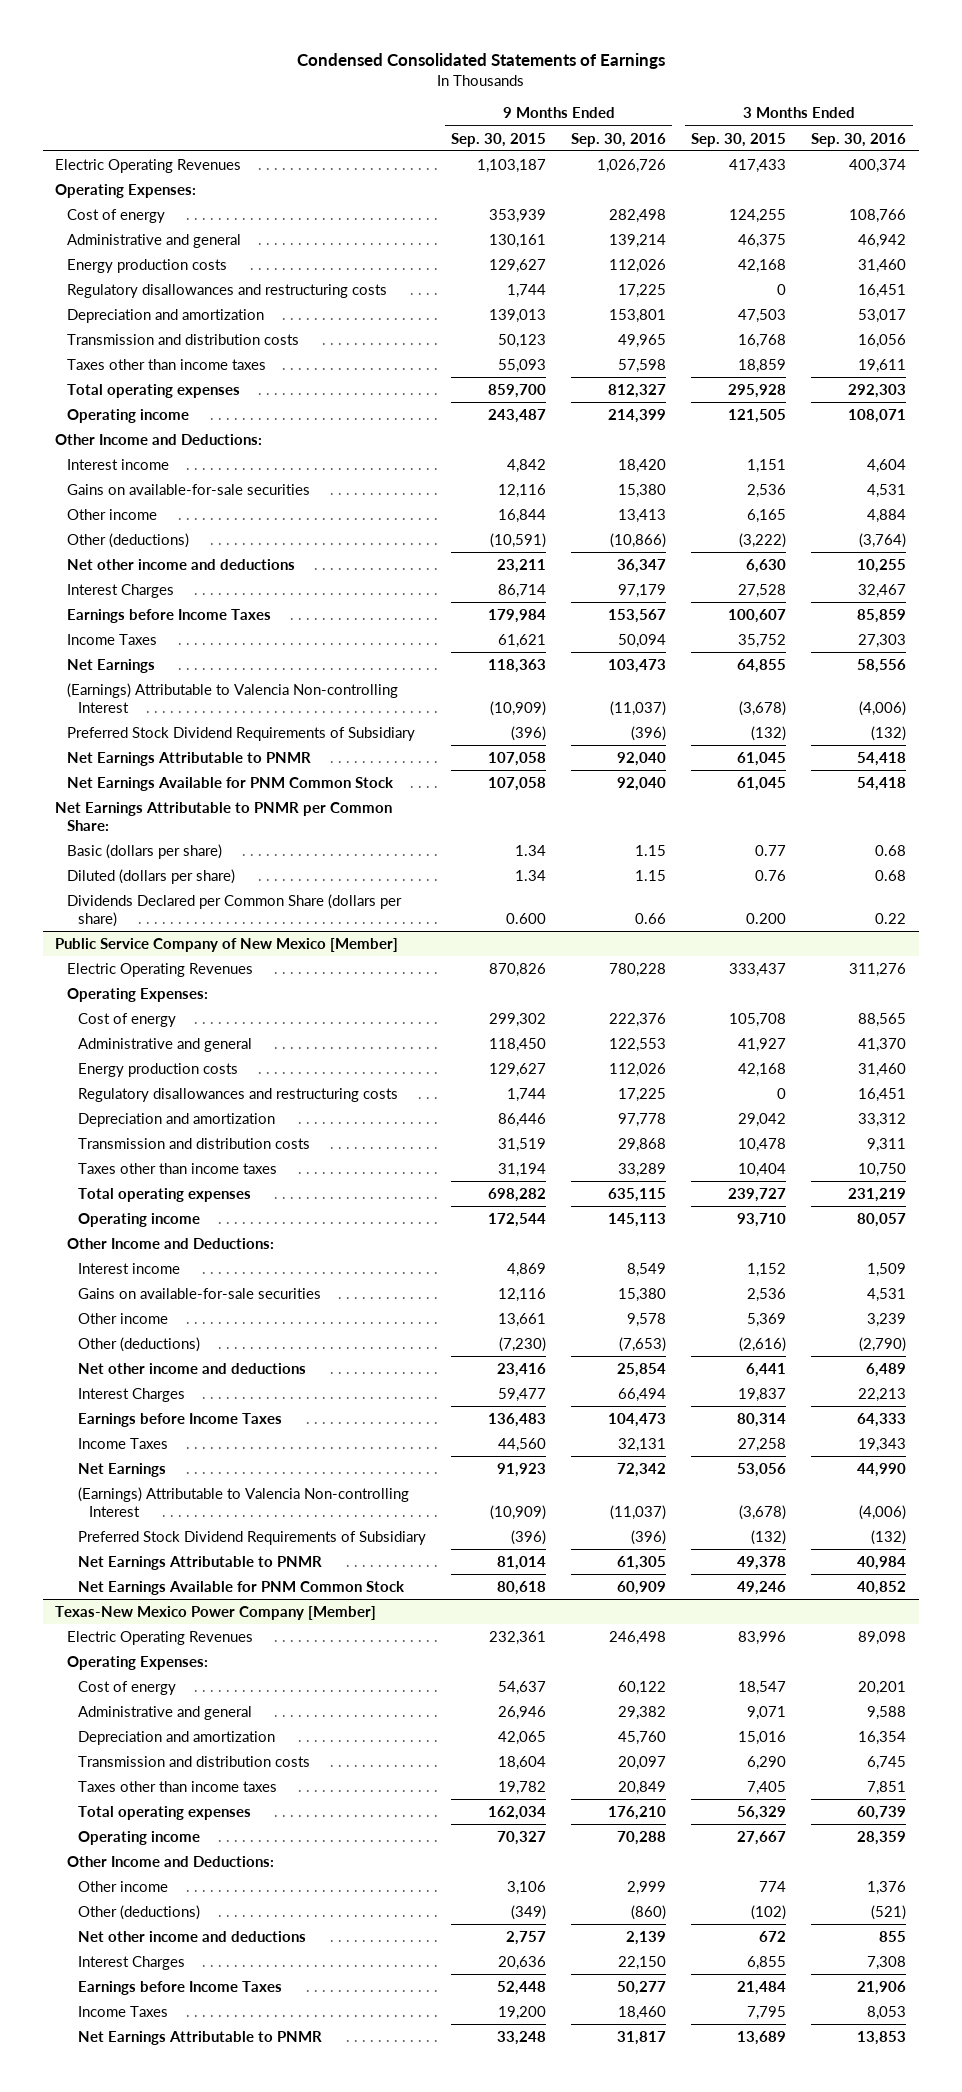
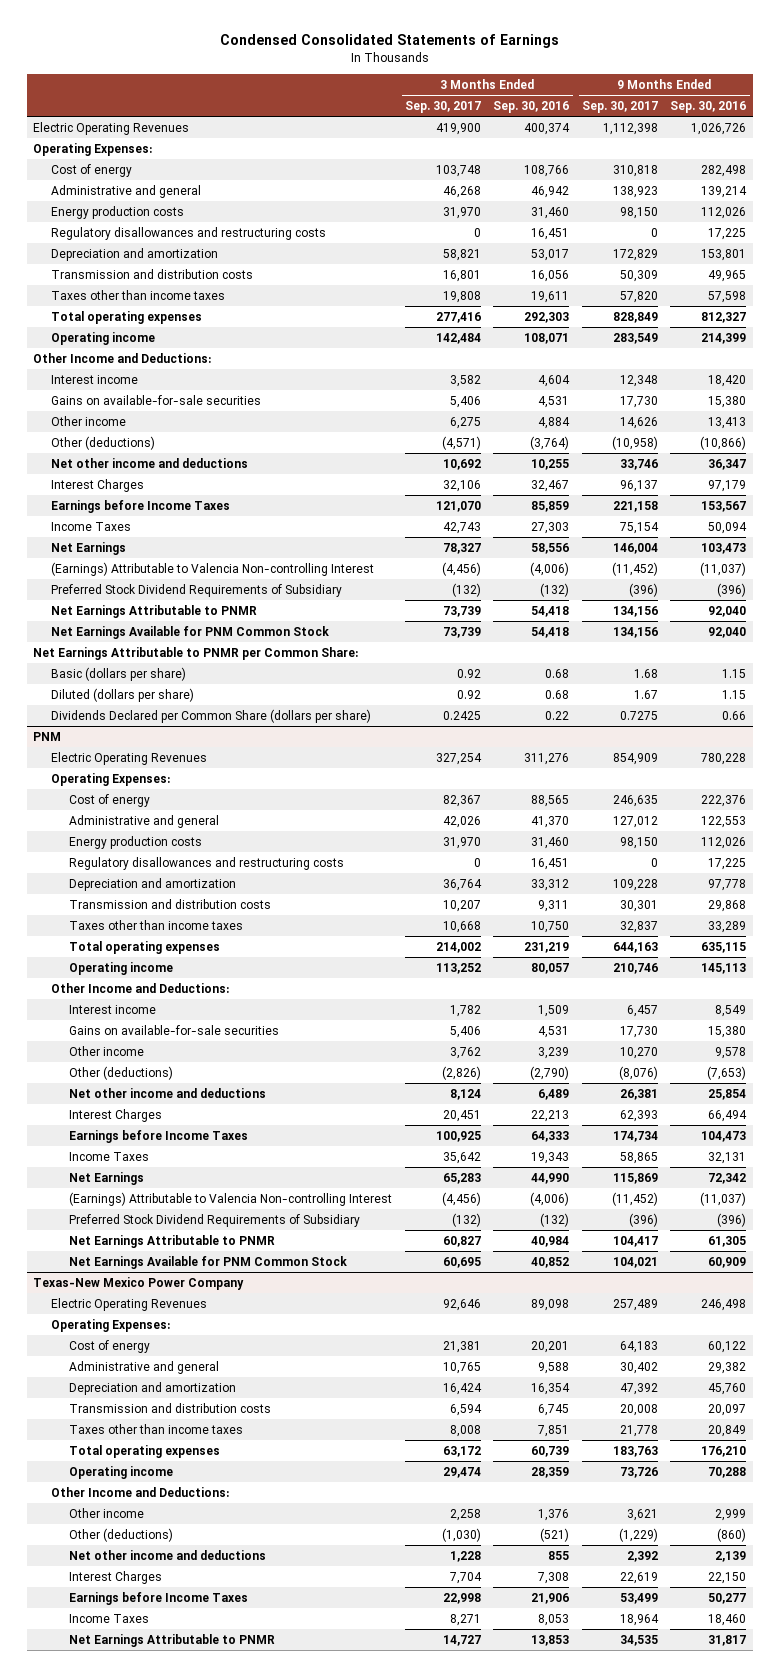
[451,132,547,147] Sep. 30, 2015 -> none
[691,132,787,147] Sep. 30, 2015 -> none
none -> [404,100,481,113] Sep. 30, 2017
none -> [581,100,658,113] Sep. 30, 2017
[55,937,399,952] Public Service Company of New Mexico [Member] -> [32,731,61,741] PNM
[55,1605,377,1620] Texas-New Mexico Power Company [Member] -> [32,1276,244,1290] Texas-New Mexico Power Company

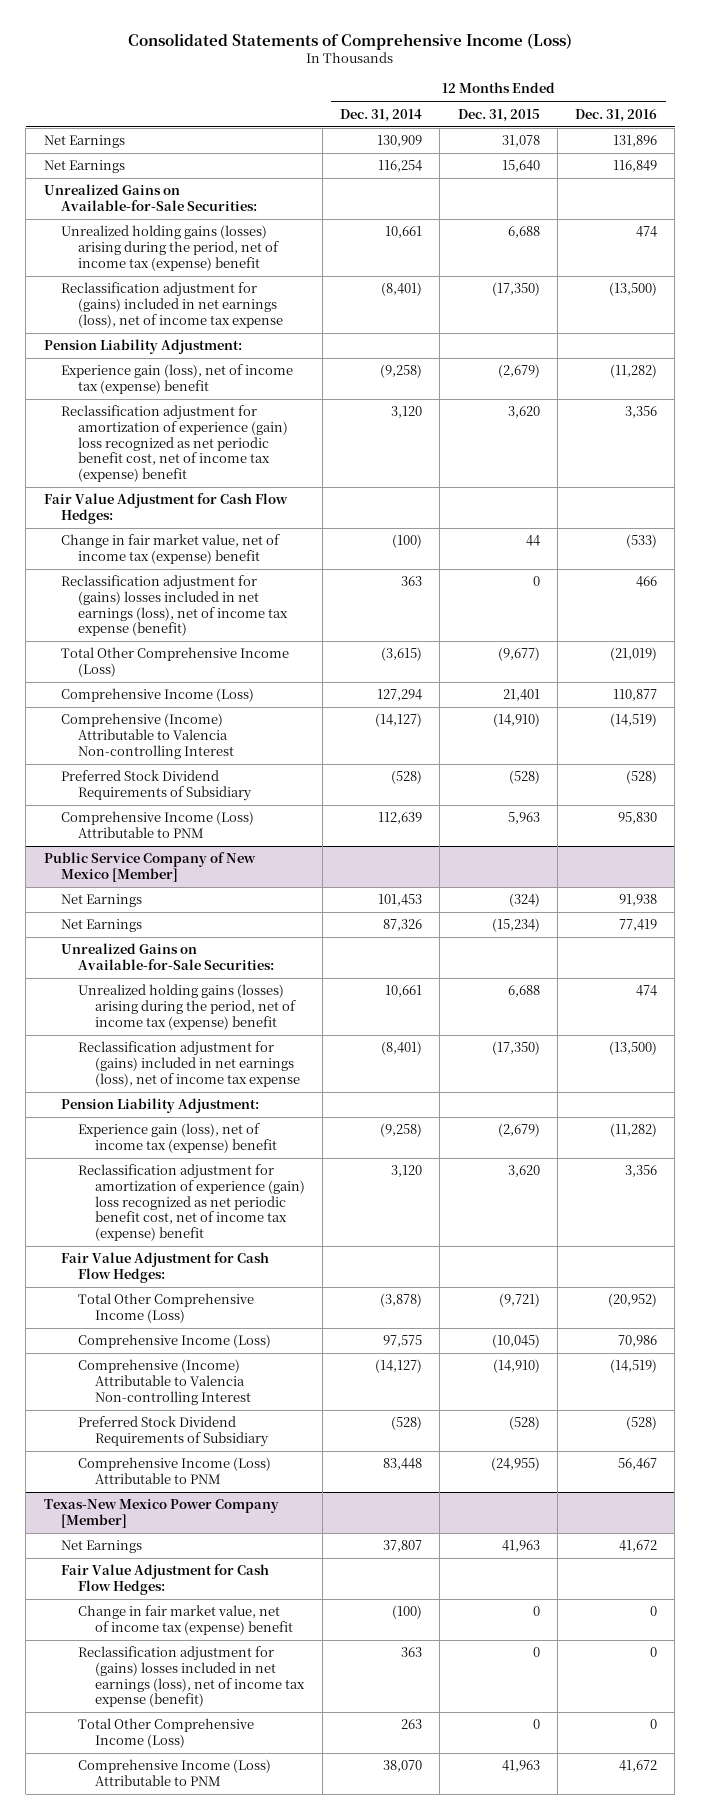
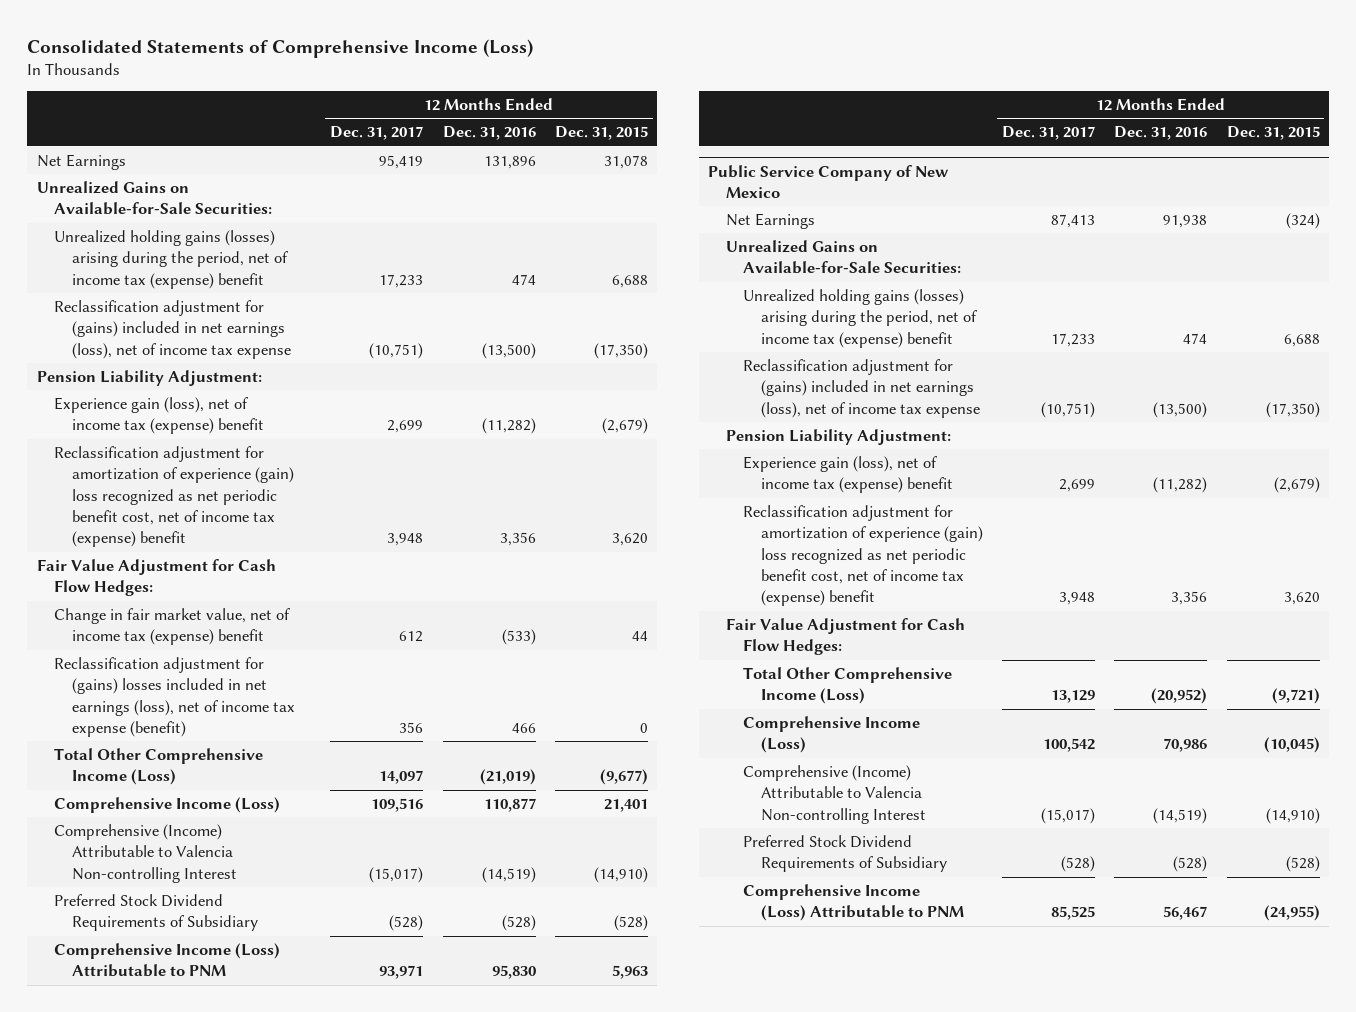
[340,108,423,122] Dec. 31, 2014 -> none
none -> [330,126,424,141] Dec. 31, 2017
[43,160,125,174] Net Earnings -> none
[43,852,256,883] Public Service Company of New Mexico [Member] -> [708,164,950,198] Public Service Company of New Mexico
[60,919,142,933] Net Earnings -> none
[43,1499,279,1529] Texas-New Mexico Power Company [Member] -> none
[60,1540,142,1554] Net Earnings -> none
[60,1564,269,1596] Fair Value Adjustment for Cash Flow Hedges: -> none
[77,1605,293,1636] Change in fair market value, net of income tax (expense) benefit -> none
[77,1646,305,1708] Reclassification adjustment for (gains) losses included in net earnings (loss), net of income tax expense (benefit) -> none
[77,1718,254,1749] Total Other Comprehensive Income (Loss) -> none
[77,1759,271,1787] Comprehensive Income (Loss) Attributable to PNM -> none

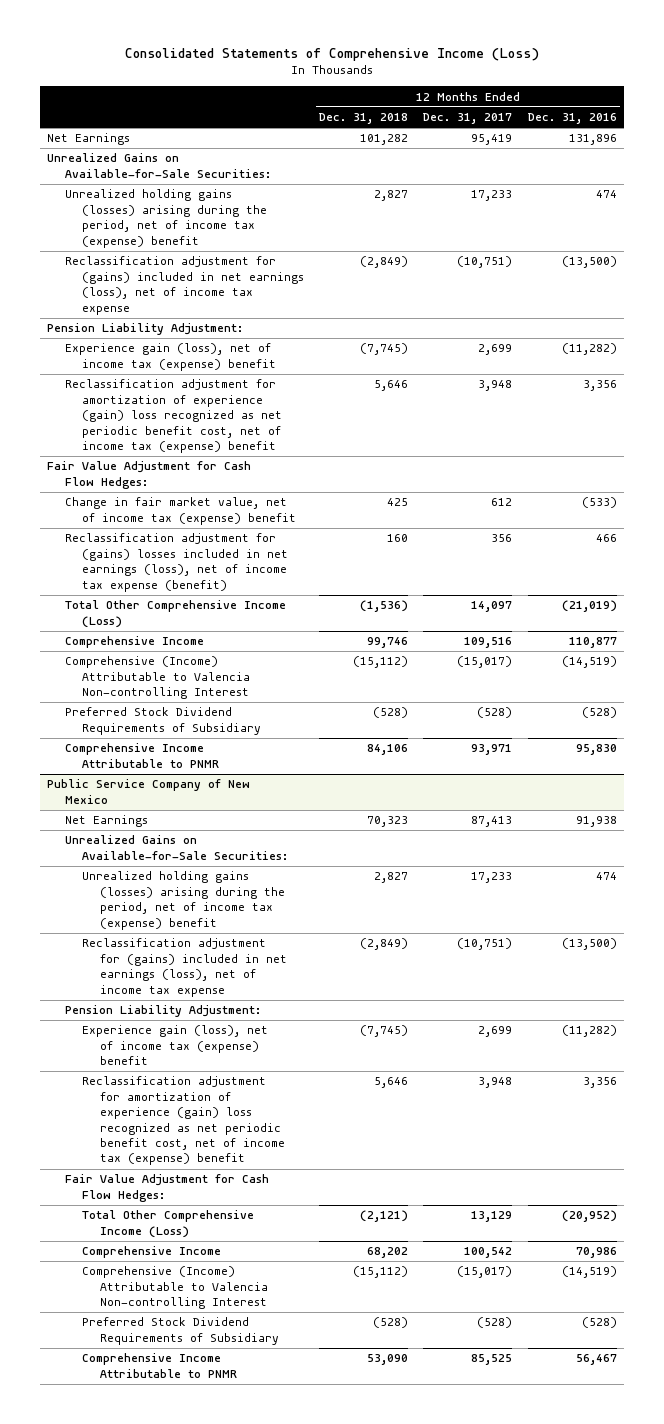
[554,126,648,141] Dec. 31, 2015 -> none
none -> [319,112,409,124] Dec. 31, 2018
[54,796,281,813] Comprehensive Income (Loss) -> [64,636,204,649] Comprehensive Income
[54,942,281,978] Comprehensive Income (Loss) Attributable to PNM -> [64,743,220,768] Comprehensive Income Attributable to PNMR
[743,715,921,754] Comprehensive Income (Loss) -> [82,1246,222,1259] Comprehensive Income
[743,883,964,922] Comprehensive Income (Loss) Attributable to PNM -> [82,1353,237,1378] Comprehensive Income Attributable to PNMR

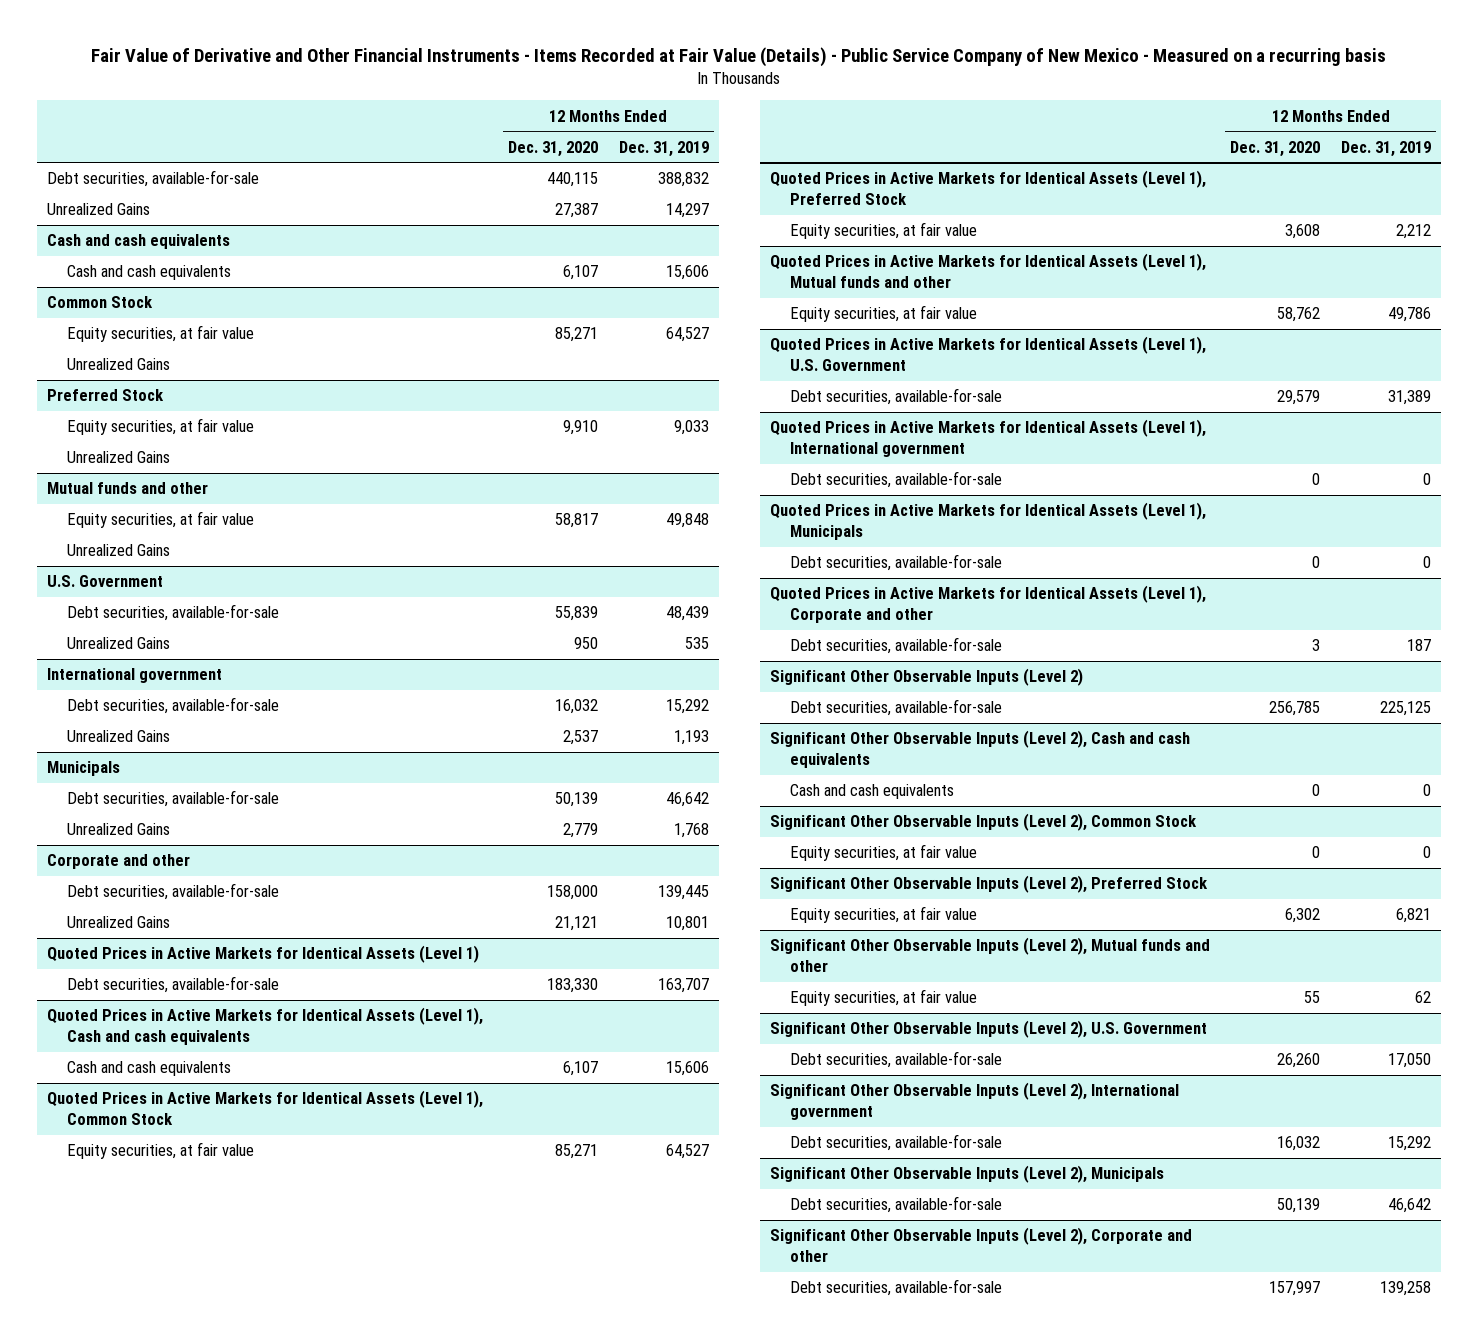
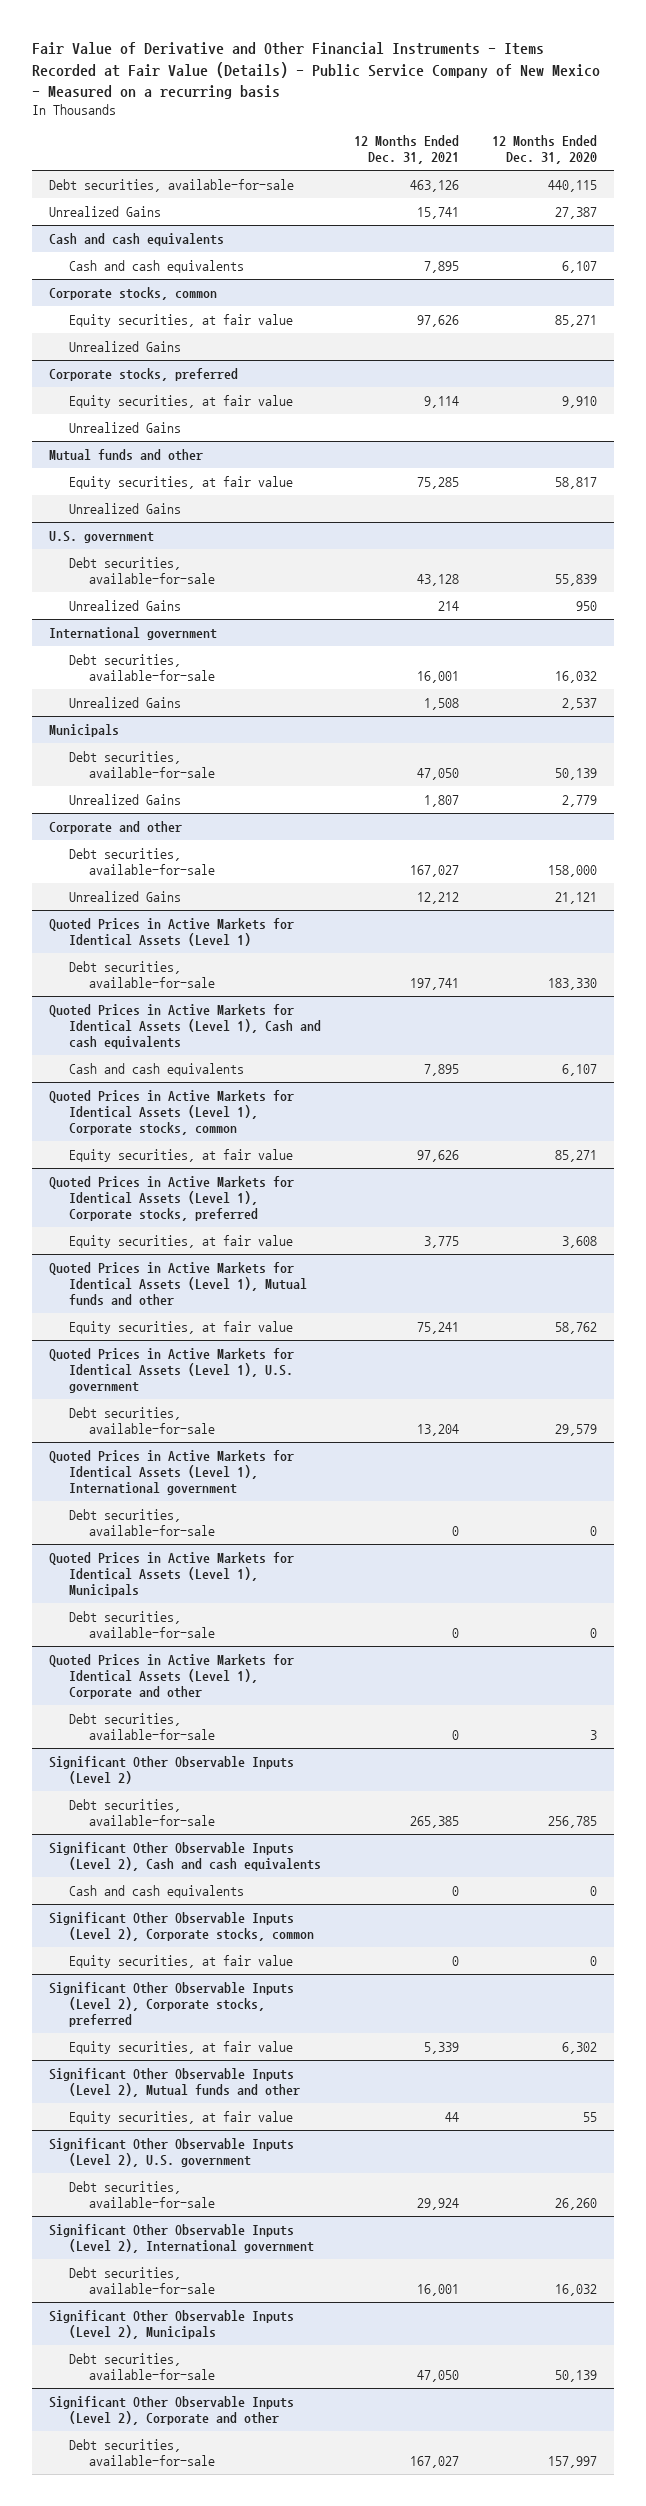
[618,140,709,157] Dec. 31, 2019 -> none
none -> [353,135,459,165] 12 Months Ended Dec. 31, 2021
[47,296,154,309] Common Stock -> [48,286,217,300] Corporate stocks, common
[47,389,165,402] Preferred Stock -> [48,367,238,381] Corporate stocks, preferred
[47,575,164,588] U.S. Government -> [48,530,154,543] U.S. government
[47,1090,484,1126] Quoted Prices in Active Markets for Identical Assets (Level 1), Common Stock -> [48,1089,294,1135] Quoted Prices in Active Markets for Identical Assets (Level 1), Corporate stocks, common
[769,170,1206,206] Quoted Prices in Active Markets for Identical Assets (Level 1), Preferred Stock -> [48,1175,294,1221] Quoted Prices in Active Markets for Identical Assets (Level 1), Corporate stocks, preferred
[769,336,1206,372] Quoted Prices in Active Markets for Identical Assets (Level 1), U.S. Government -> [48,1347,294,1393] Quoted Prices in Active Markets for Identical Assets (Level 1), U.S. government
[769,813,1197,832] Significant Other Observable Inputs (Level 2), Common Stock -> [48,1911,314,1941] Significant Other Observable Inputs (Level 2), Corporate stocks, common
[769,875,1208,894] Significant Other Observable Inputs (Level 2), Preferred Stock -> [48,1981,294,2027] Significant Other Observable Inputs (Level 2), Corporate stocks, preferred
[769,1020,1207,1039] Significant Other Observable Inputs (Level 2), U.S. Government -> [48,2137,294,2167] Significant Other Observable Inputs (Level 2), U.S. government

